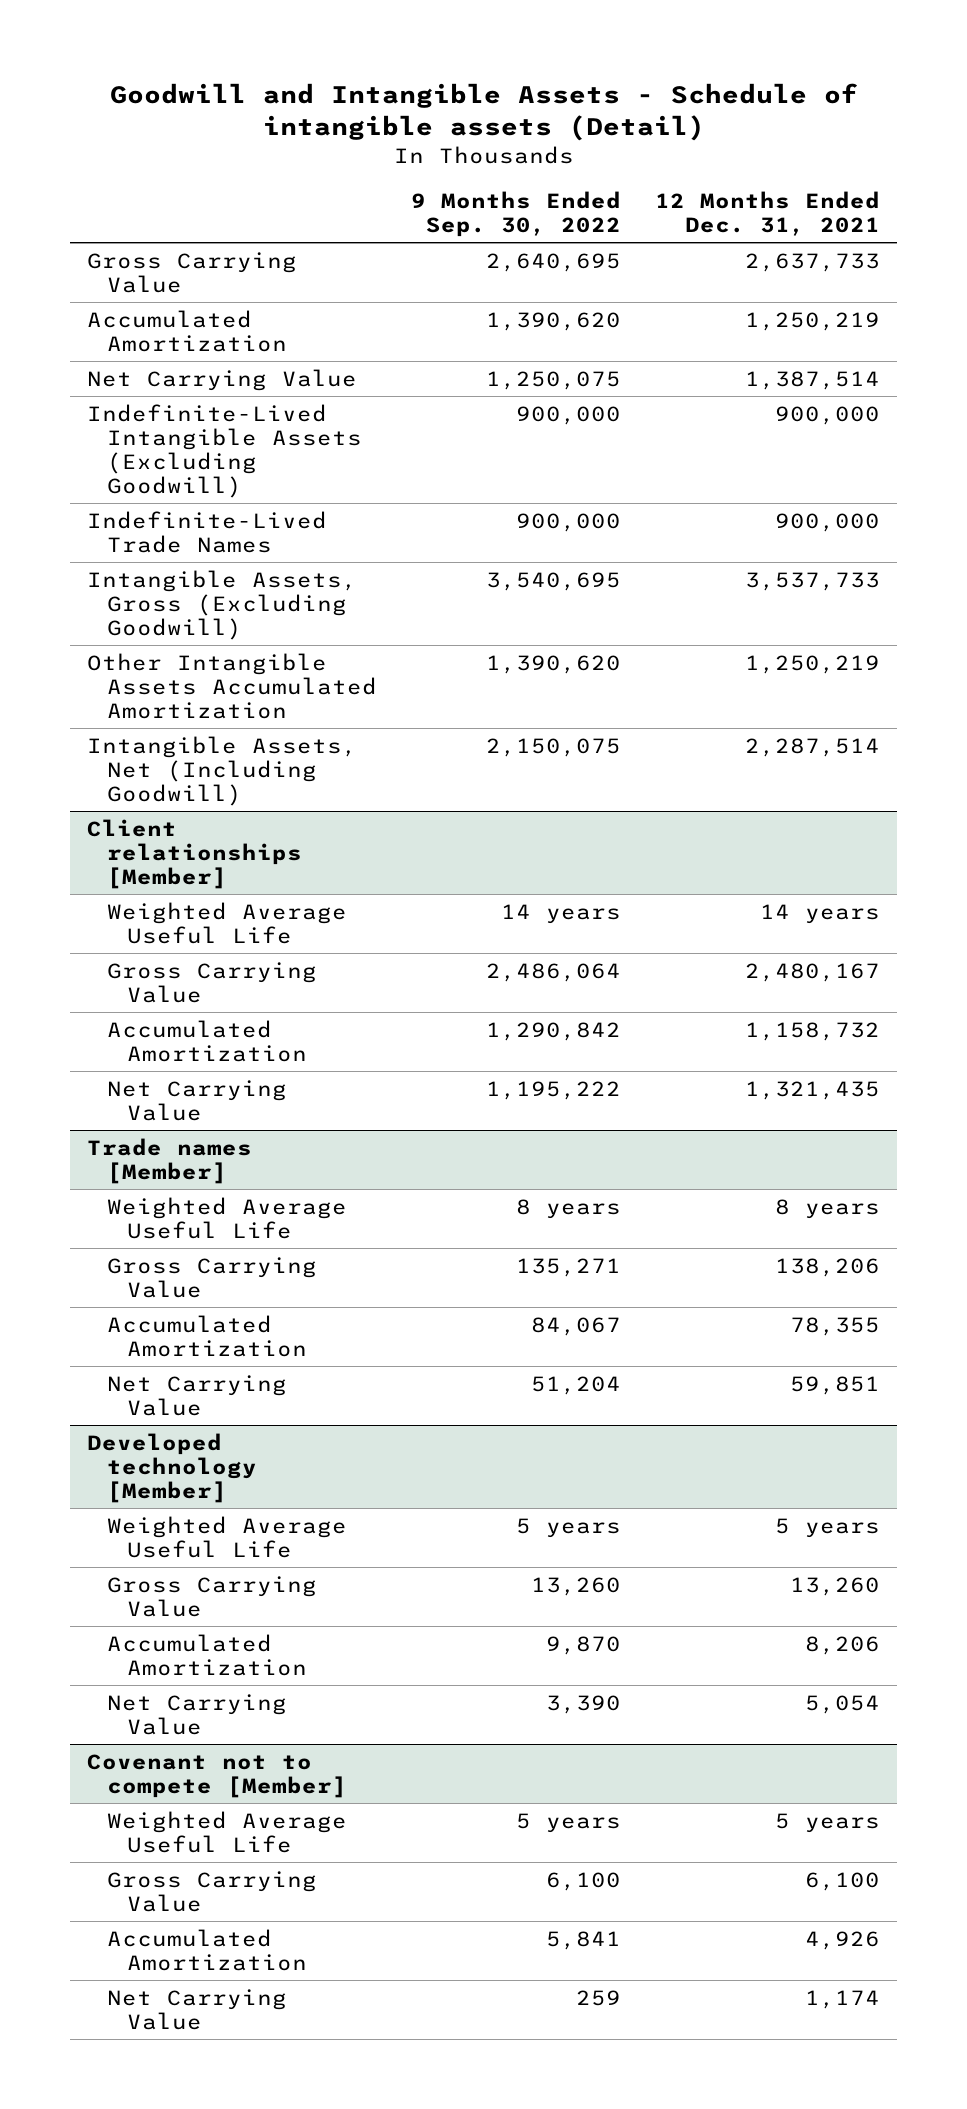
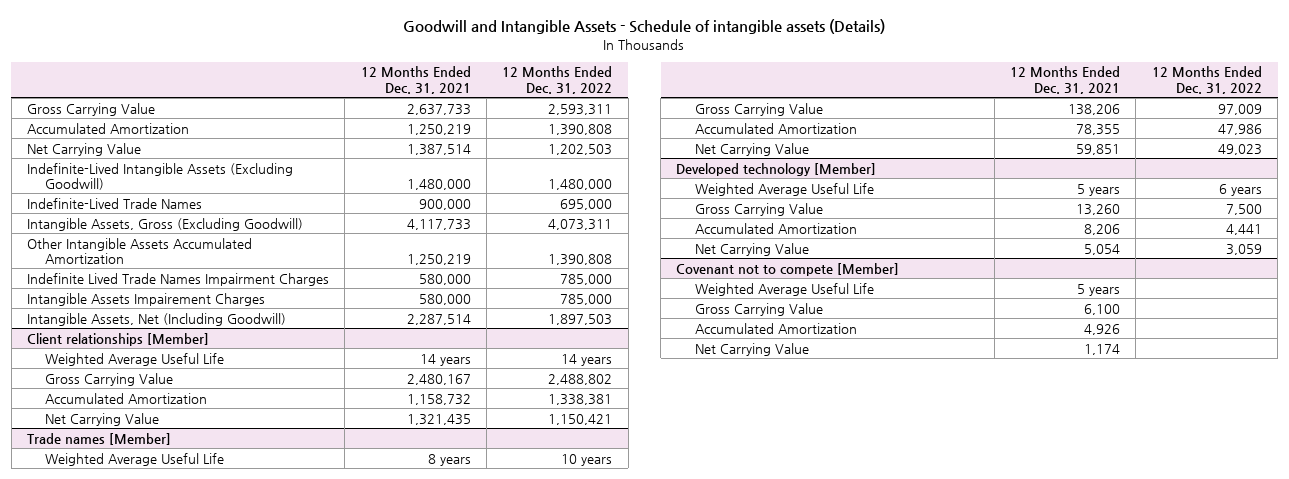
[109,82,858,141] Goodwill and Intangible Assets - Schedule of intangible assets (Detail) -> [403,19,886,35] Goodwill and Intangible Assets - Schedule of intangible assets (Details)
[411,191,622,238] 9 Months Ended Sep. 30, 2022 -> none
none -> [502,66,613,94] 12 Months Ended Dec. 31, 2022
[774,405,880,425] 900,000 -> [406,178,471,190] 1,480,000
[744,571,880,591] 3,537,733 -> [406,218,471,230] 4,117,733
none -> [27,272,330,286] Indefinite Lived Trade Names Impairment Charges
none -> [27,292,266,306] Intangible Assets Impairement Charges

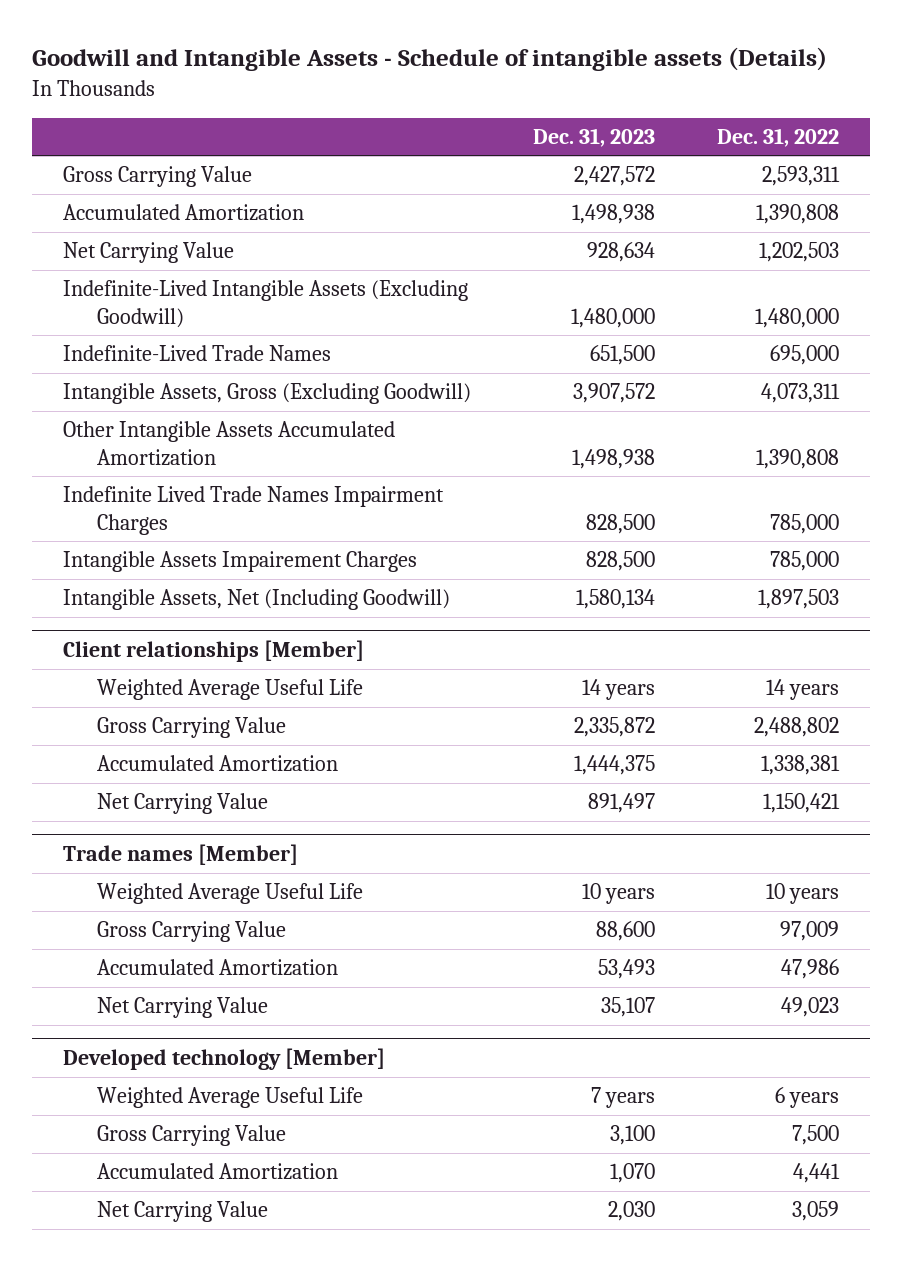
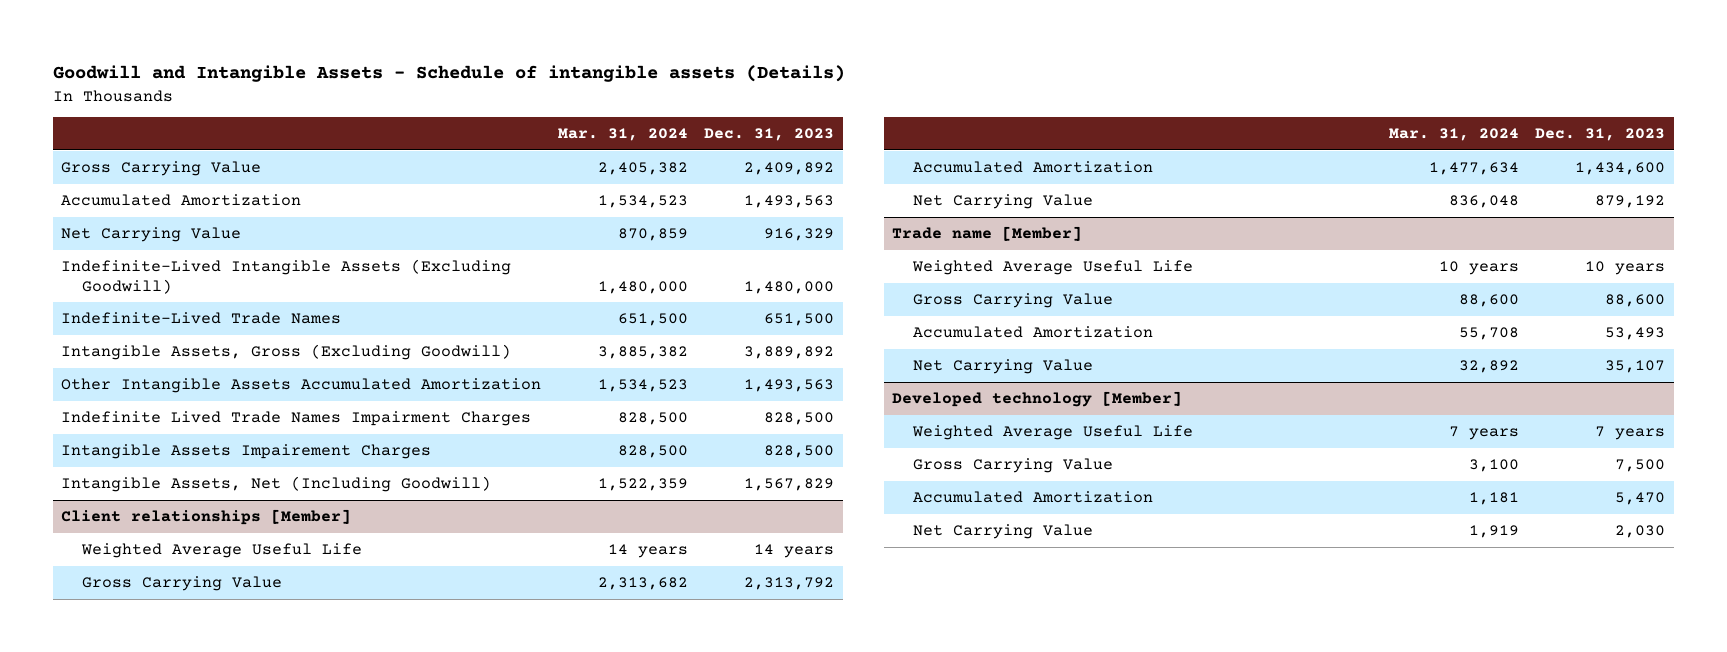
[716,127,839,147] Dec. 31, 2022 -> none
none -> [557,128,688,142] Mar. 31, 2024
[573,166,655,187] 2,427,572 -> [744,162,835,176] 2,409,892
[571,204,655,225] 1,498,938 -> [744,195,835,209] 1,493,563
[586,242,655,263] 928,634 -> [764,228,835,242] 916,329
[572,383,655,404] 3,907,572 -> [744,346,835,360] 3,889,892
[571,449,655,470] 1,498,938 -> [744,379,835,393] 1,493,563
[575,589,655,610] 1,580,134 -> [744,478,835,492] 1,567,829
[573,717,655,738] 2,335,872 -> [744,577,835,591] 2,313,792
[573,755,655,776] 1,444,375 -> [1575,162,1666,176] 1,434,600
[587,793,655,814] 891,497 -> [1595,195,1666,209] 879,192
[63,844,299,866] Trade names [Member] -> [892,226,1083,242] Trade name [Member]
[609,1125,655,1146] 3,100 -> [1615,459,1666,473] 7,500
[609,1163,655,1184] 1,070 -> [1615,492,1666,506] 5,470

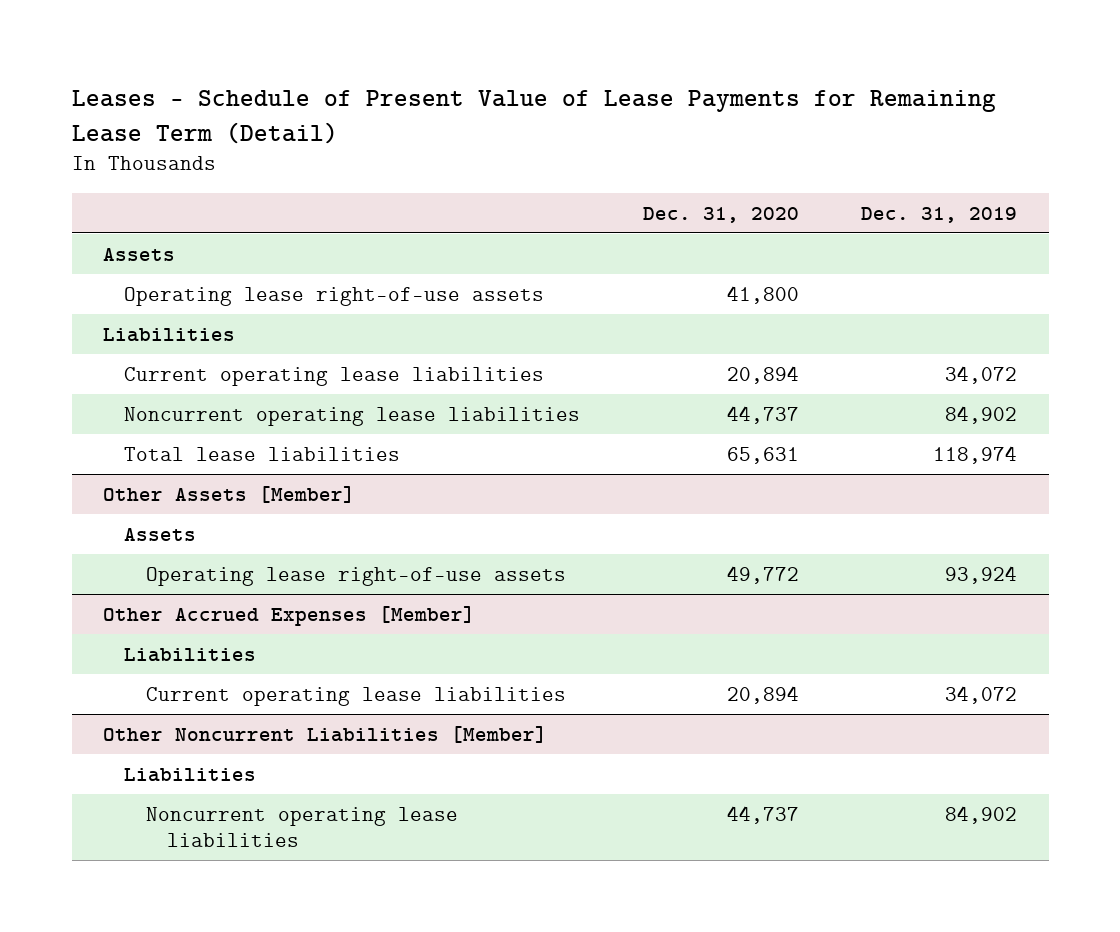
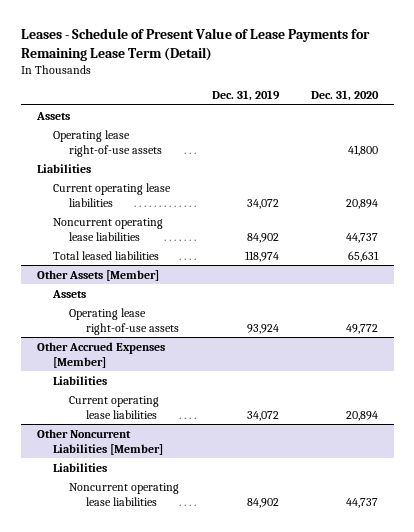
[124,446,401,461] Total lease liabilities -> [53,250,160,260] Total leased liabilities

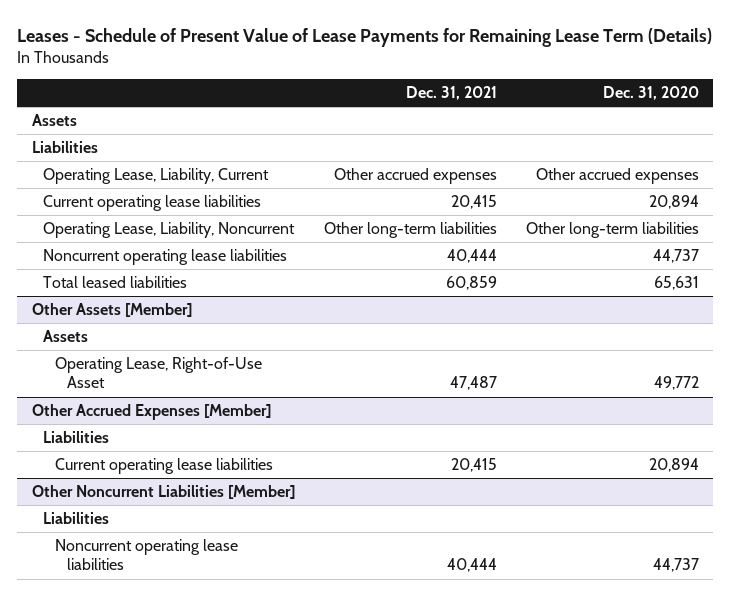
[20,28,370,61] Leases - Schedule of Present Value of Lease Payments for Remaining Lease Term (Detail) -> [17,27,713,47] Leases - Schedule of Present Value of Lease Payments for Remaining Lease Term (Details)
[211,90,280,102] Dec. 31, 2019 -> none
none -> [405,86,497,101] Dec. 31, 2021
[53,129,163,157] Operating lease right-of-use assets -> none
none -> [43,168,270,185] Operating Lease, Liability, Current
none -> [43,222,296,239] Operating Lease, Liability, Noncurrent
[69,307,179,335] Operating lease right-of-use assets -> [55,357,263,389] Operating Lease, Right-of-Use Asset

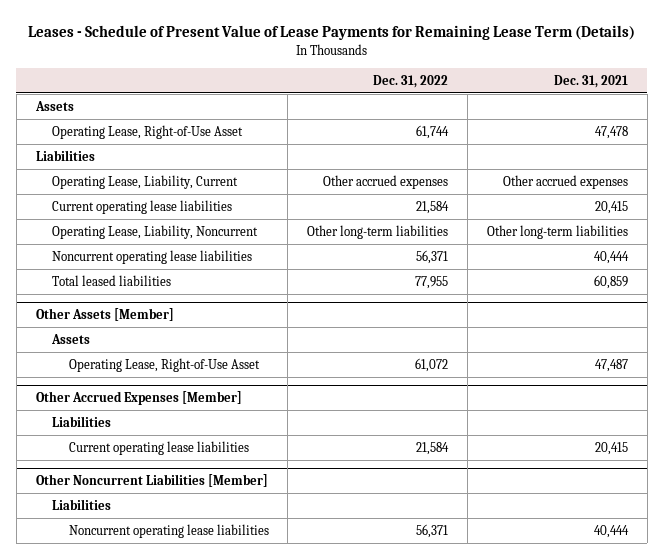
[602,86,699,101] Dec. 31, 2020 -> none
none -> [373,74,449,88] Dec. 31, 2022
none -> [52,124,244,139] Operating Lease, Right-of-Use Asset

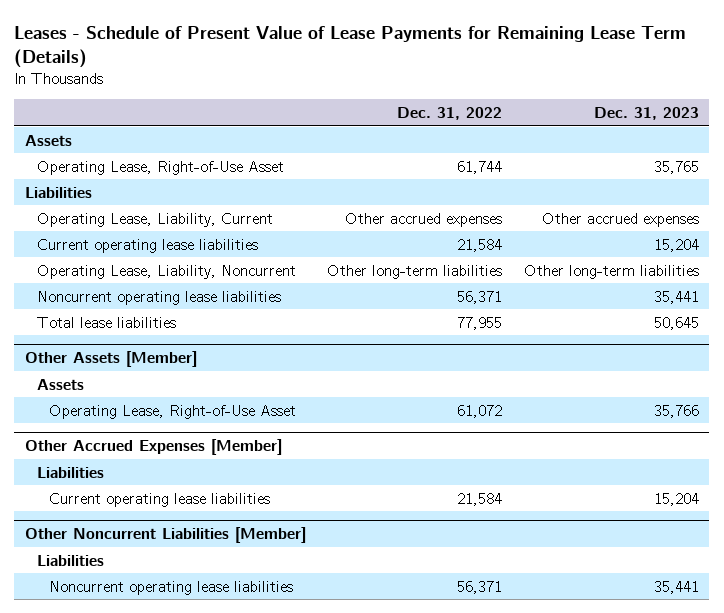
[553,74,628,88] Dec. 31, 2021 -> none
none -> [593,106,699,120] Dec. 31, 2023
[52,274,172,286] Total leased liabilities -> [37,316,177,328] Total lease liabilities

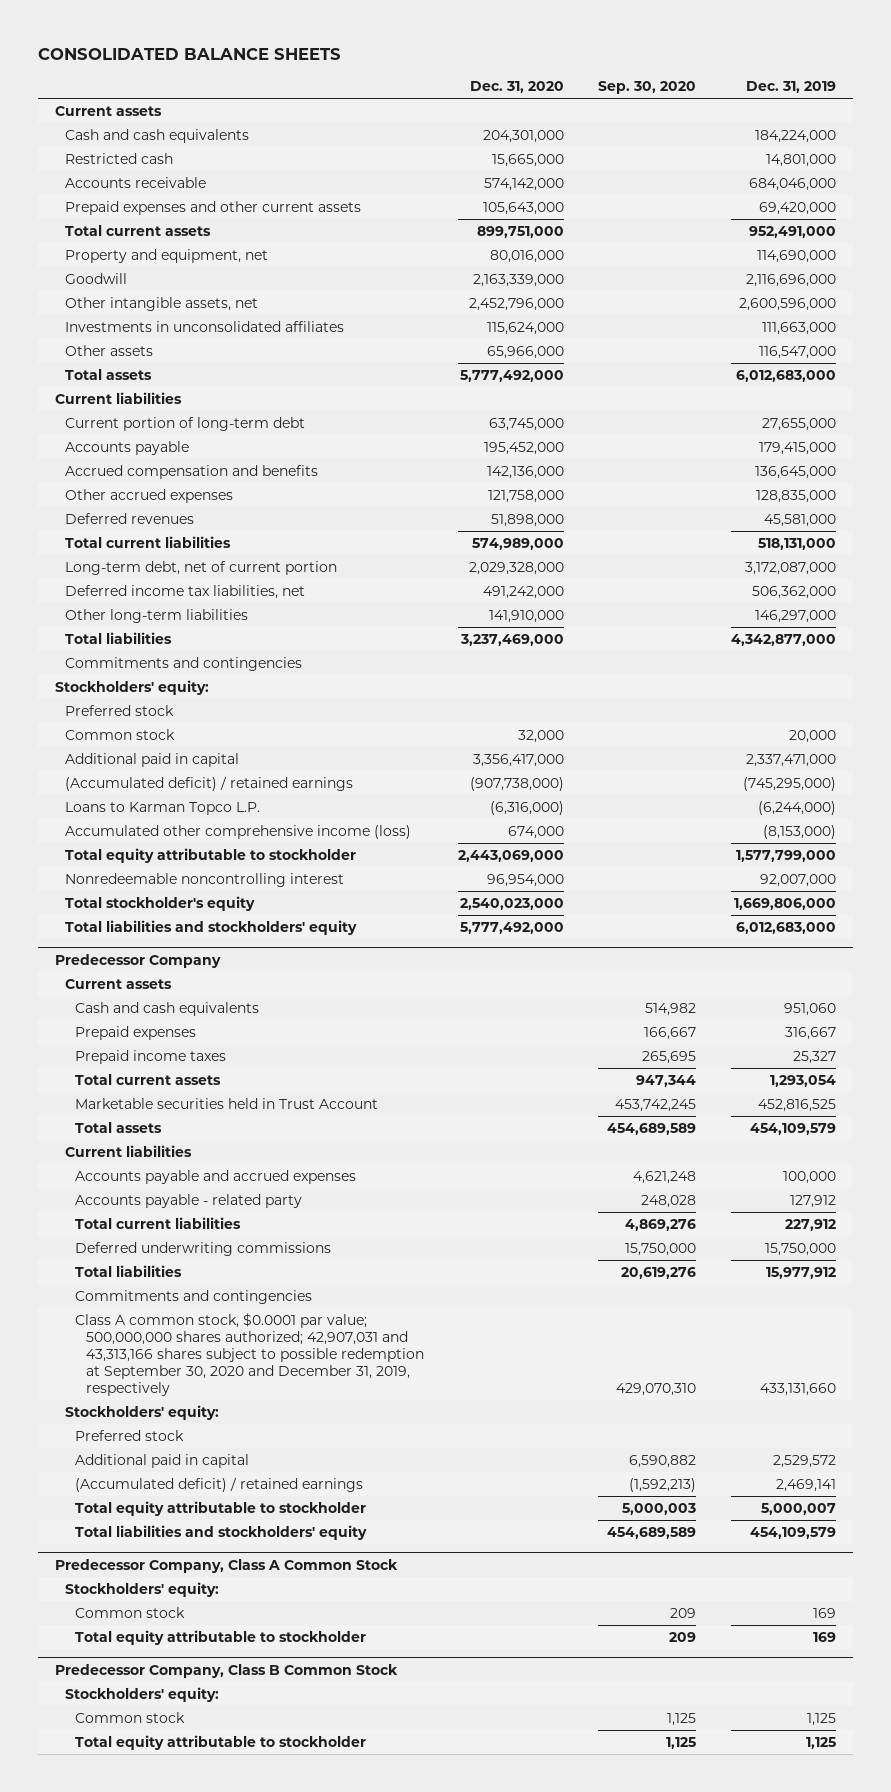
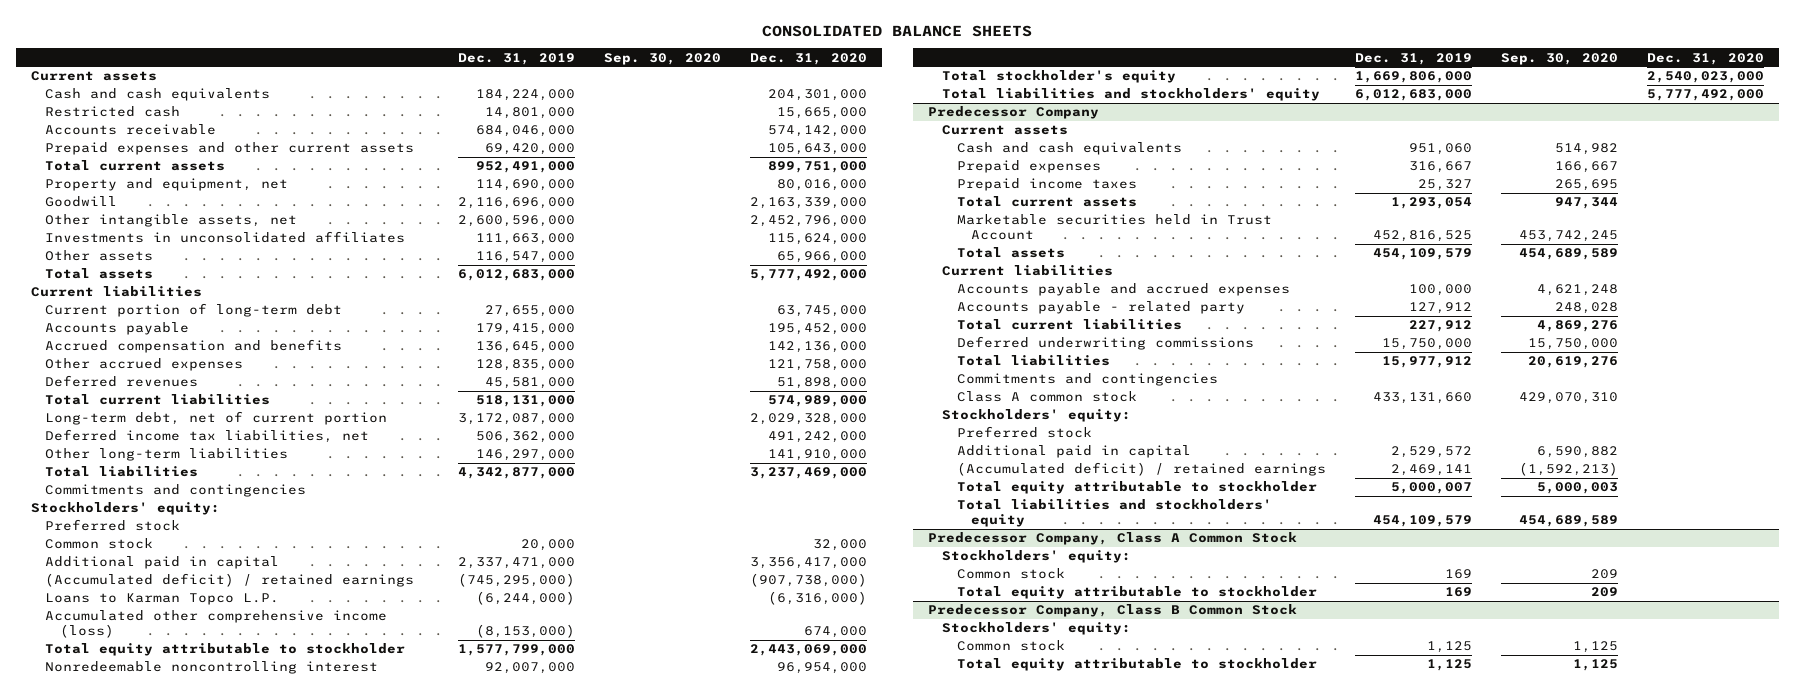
[75,1313,424,1397] Class A common stock, $0.0001 par value; 500,000,000 shares authorized; 42,907,031 and 43,313,166 shares subject to possible redemption at September 30, 2020 and December 31, 2019, respectively -> [956,391,1137,403] Class A common stock

